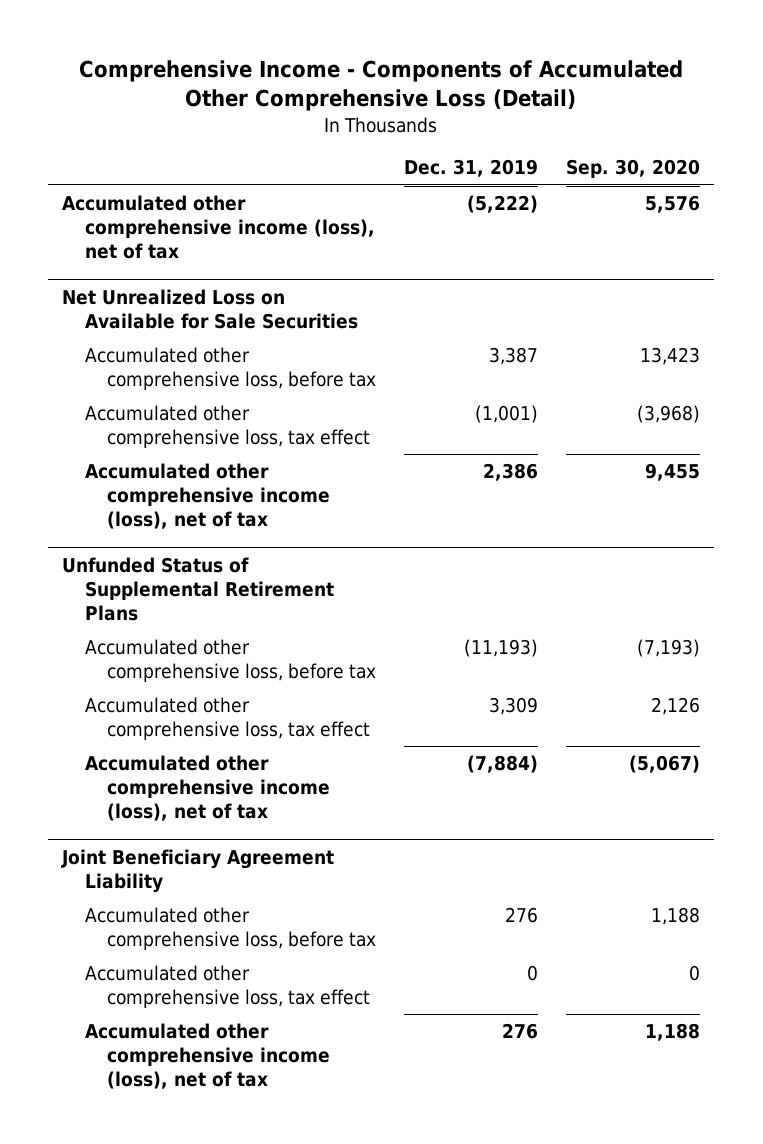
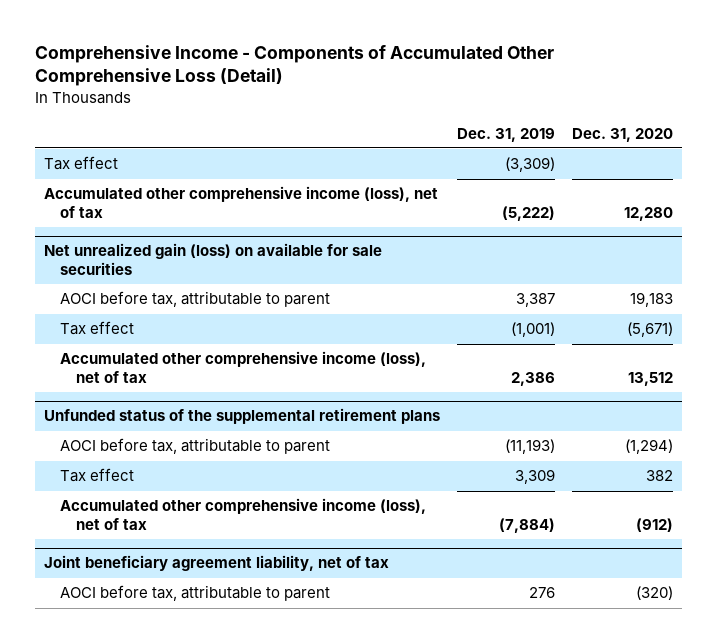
[566,159,701,179] Sep. 30, 2020 -> none
none -> [572,127,674,142] Dec. 31, 2020
none -> [43,156,118,171] Tax effect
[62,289,358,329] Net Unrealized Loss on Available for Sale Securities -> [43,243,382,275] Net unrealized gain (loss) on available for sale securities
[84,347,376,390] Accumulated other comprehensive loss, before tax -> [59,291,330,308] AOCI before tax, attributable to parent
[84,405,370,448] Accumulated other comprehensive loss, tax effect -> [59,321,134,336] Tax effect
[62,557,334,621] Unfunded Status of Supplemental Retirement Plans -> [43,408,440,425] Unfunded status of the supplemental retirement plans
[84,639,376,682] Accumulated other comprehensive loss, before tax -> [59,438,330,455] AOCI before tax, attributable to parent
[84,697,370,740] Accumulated other comprehensive loss, tax effect -> [59,468,134,483] Tax effect
[84,965,370,1008] Accumulated other comprehensive loss, tax effect -> none
[84,1023,330,1089] Accumulated other comprehensive income (loss), net of tax -> none
[61,849,335,893] Joint Beneficiary Agreement Liability -> [43,555,389,572] Joint beneficiary agreement liability, net of tax
[84,907,376,950] Accumulated other comprehensive loss, before tax -> [59,585,330,602] AOCI before tax, attributable to parent

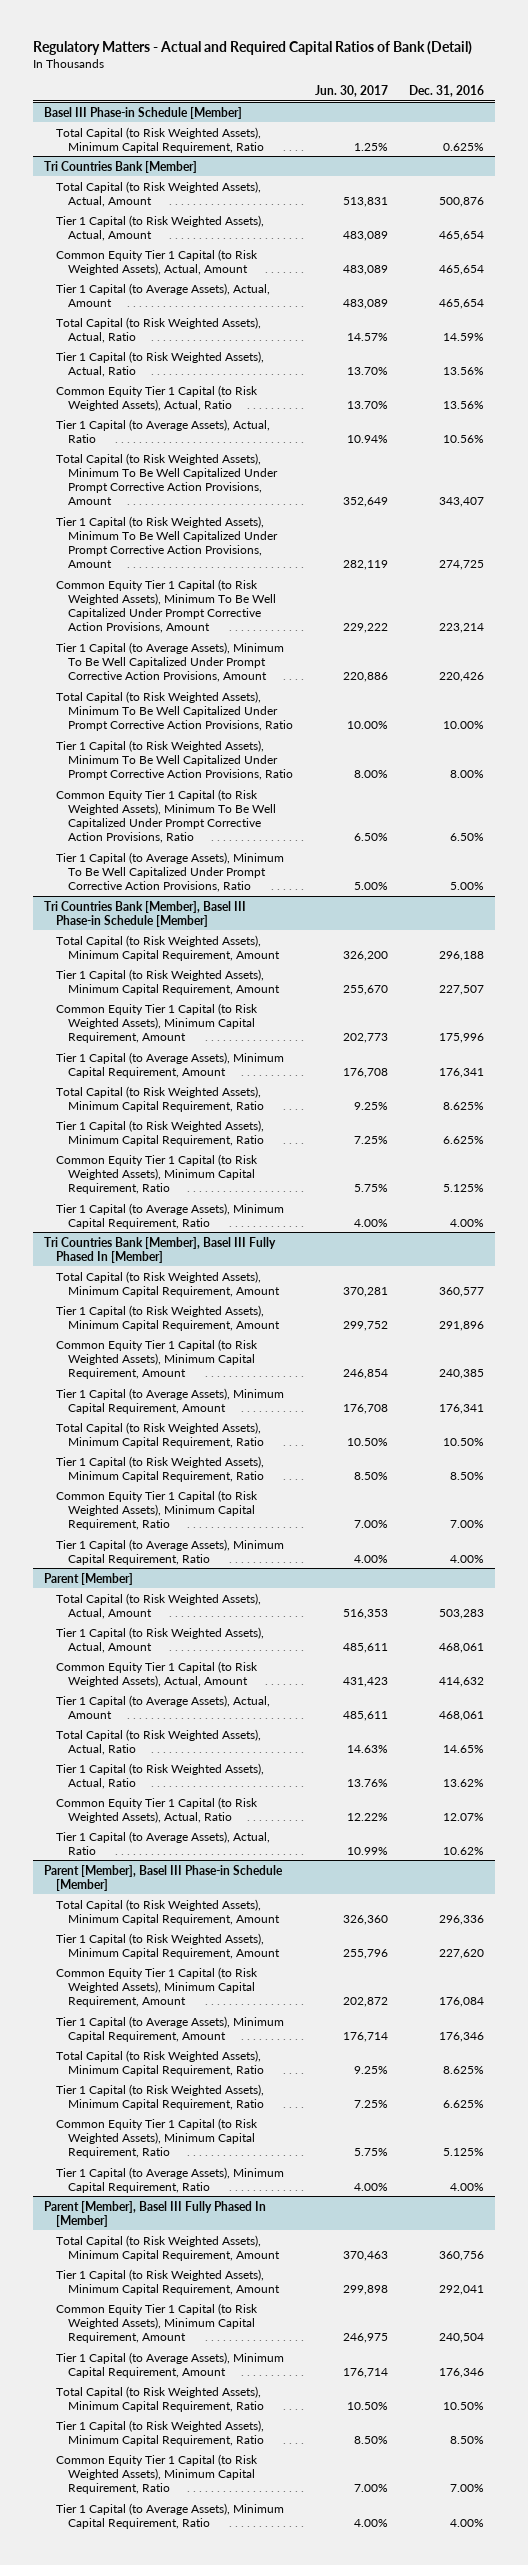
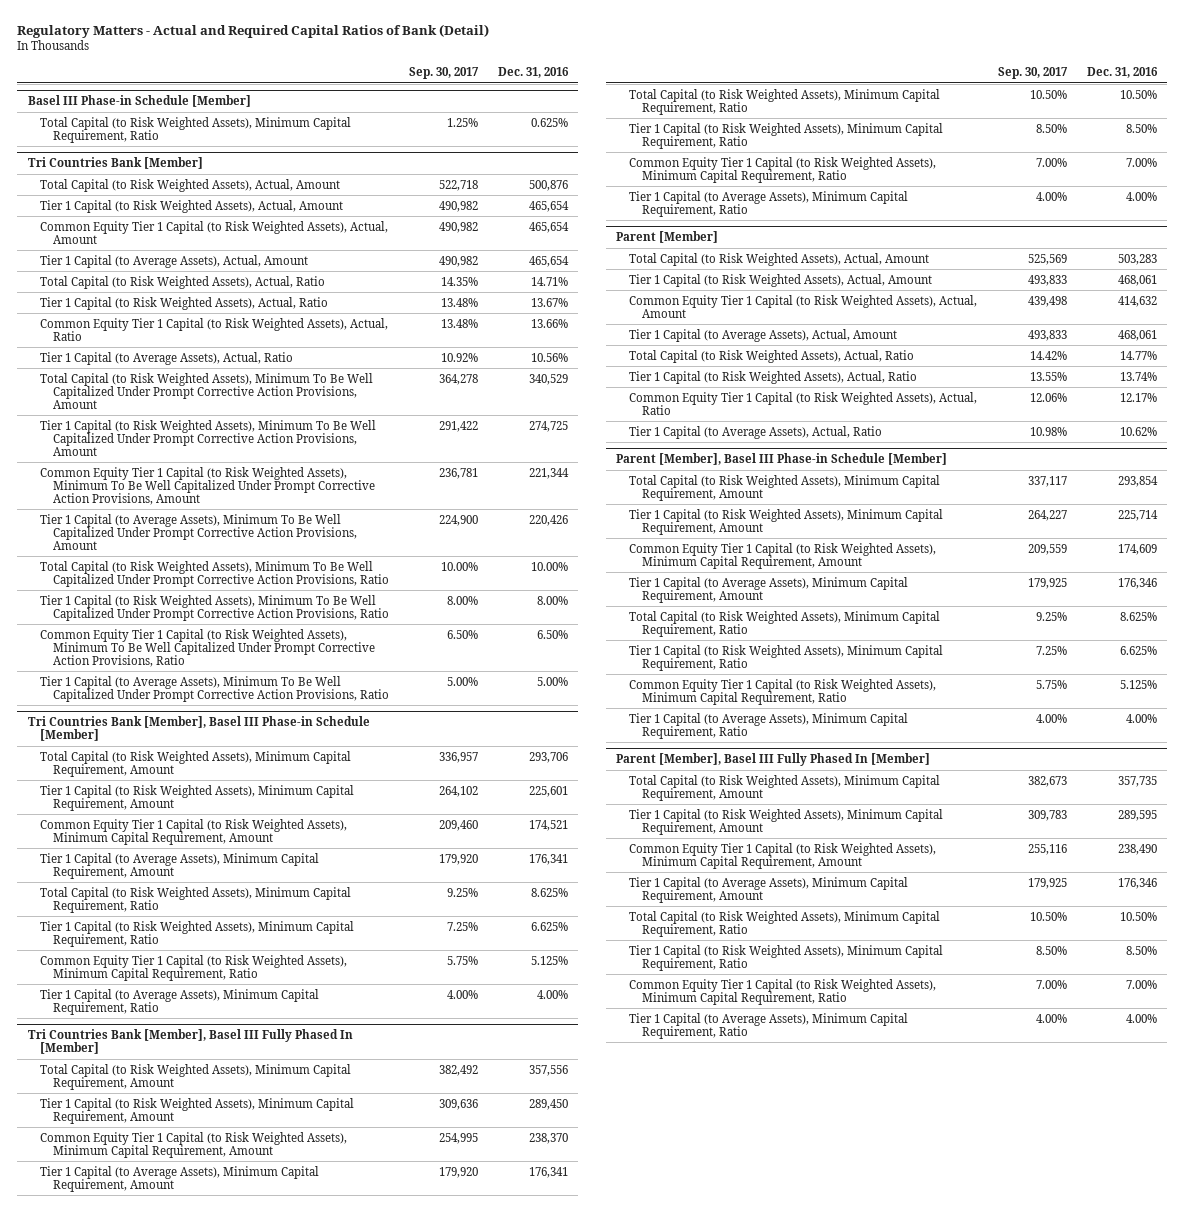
[314,85,388,98] Jun. 30, 2017 -> none
none -> [408,67,479,80] Sep. 30, 2017
[443,332,485,341] 14.59% -> [530,276,568,286] 14.71%
[443,366,485,375] 13.56% -> [530,297,568,307] 13.67%
[443,400,485,409] 13.56% -> [530,318,568,328] 13.66%
[439,496,485,507] 343,407 -> [528,373,568,385] 340,529
[439,622,485,633] 223,214 -> [528,467,569,479] 221,344
[439,950,485,961] 296,188 -> [528,751,568,763] 293,706
[439,984,485,995] 227,507 -> [528,785,568,797] 225,601
[439,1032,485,1043] 175,996 -> [528,819,568,831] 174,521
[439,1286,485,1297] 360,577 -> [528,1064,568,1076] 357,556
[439,1320,485,1331] 291,896 -> [528,1098,568,1110] 289,450
[439,1368,485,1379] 240,385 -> [528,1132,568,1144] 238,370
[443,1744,485,1753] 14.65% -> [1119,350,1157,360] 14.77%
[443,1778,485,1787] 13.62% -> [1119,371,1157,381] 13.74%
[443,1812,485,1821] 12.07% -> [1119,392,1157,402] 12.17%
[439,1914,485,1925] 296,336 -> [1117,475,1158,487] 293,854
[439,1948,485,1959] 227,620 -> [1117,509,1158,521] 225,714
[439,1996,485,2007] 176,084 -> [1117,543,1157,555] 174,609
[439,2250,485,2261] 360,756 -> [1117,775,1157,787] 357,735
[439,2284,485,2295] 292,041 -> [1117,809,1157,821] 289,595
[439,2332,485,2343] 240,504 -> [1117,843,1157,855] 238,490

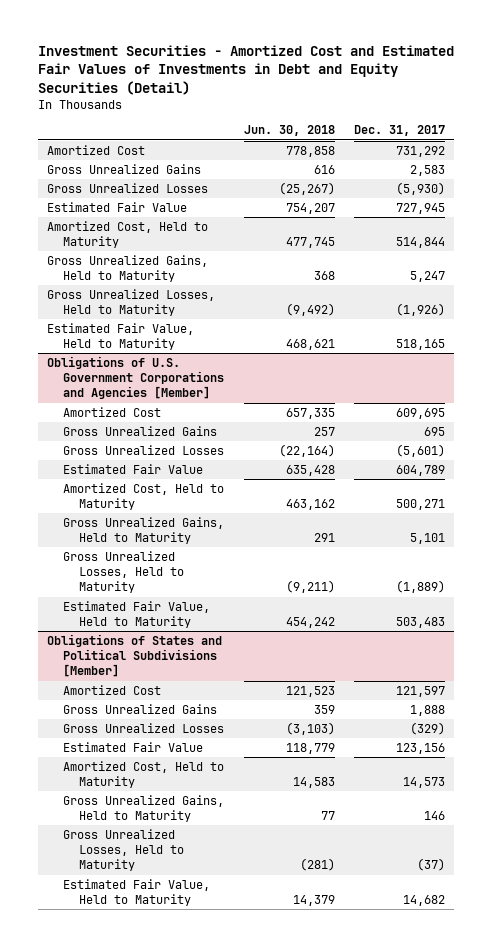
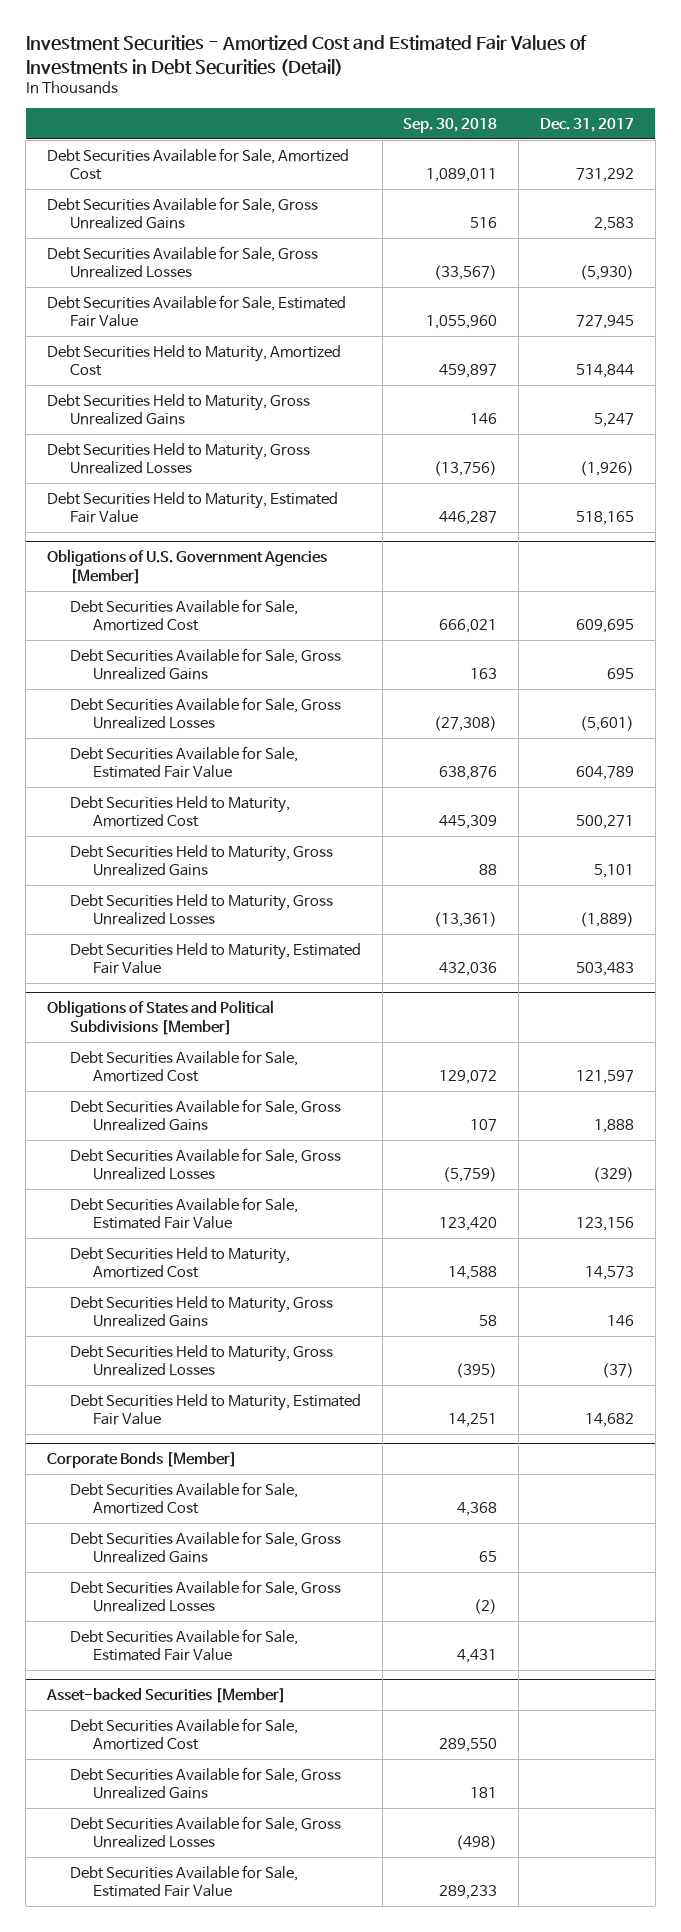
[37,44,454,95] Investment Securities - Amortized Cost and Estimated Fair Values of Investments in Debt and Equity Securities (Detail) -> [25,35,587,76] Investment Securities - Amortized Cost and Estimated Fair Values of Investments in Debt Securities (Detail)
[243,125,335,137] Jun. 30, 2018 -> none
none -> [403,118,498,134] Sep. 30, 2018
[47,144,146,155] Amortized Cost -> [47,147,350,181] Debt Securities Available for Sale, Amortized Cost
[47,163,202,174] Gross Unrealized Gains -> [47,196,319,230] Debt Securities Available for Sale, Gross Unrealized Gains
[47,182,209,193] Gross Unrealized Losses -> [47,245,319,279] Debt Securities Available for Sale, Gross Unrealized Losses
[47,201,188,212] Estimated Fair Value -> [47,294,347,328] Debt Securities Available for Sale, Estimated Fair Value
[47,220,209,249] Amortized Cost, Held to Maturity -> [47,344,342,377] Debt Securities Held to Maturity, Amortized Cost
[47,254,209,283] Gross Unrealized Gains, Held to Maturity -> [47,393,311,426] Debt Securities Held to Maturity, Gross Unrealized Gains
[47,288,216,317] Gross Unrealized Losses, Held to Maturity -> [47,442,311,475] Debt Securities Held to Maturity, Gross Unrealized Losses
[47,322,195,351] Estimated Fair Value, Held to Maturity -> [47,491,339,524] Debt Securities Held to Maturity, Estimated Fair Value
[47,355,225,400] Obligations of U.S. Government Corporations and Agencies [Member] -> [47,549,328,584] Obligations of U.S. Government Agencies [Member]
[63,406,162,417] Amortized Cost -> [70,598,299,632] Debt Securities Available for Sale, Amortized Cost
[63,425,218,436] Gross Unrealized Gains -> [70,647,342,681] Debt Securities Available for Sale, Gross Unrealized Gains
[63,444,225,455] Gross Unrealized Losses -> [70,696,342,730] Debt Securities Available for Sale, Gross Unrealized Losses
[63,463,204,474] Estimated Fair Value -> [70,745,299,779] Debt Securities Available for Sale, Estimated Fair Value
[63,482,225,511] Amortized Cost, Held to Maturity -> [70,795,291,828] Debt Securities Held to Maturity, Amortized Cost
[63,516,225,545] Gross Unrealized Gains, Held to Maturity -> [70,844,334,877] Debt Securities Held to Maturity, Gross Unrealized Gains
[63,550,185,594] Gross Unrealized Losses, Held to Maturity -> [70,893,334,926] Debt Securities Held to Maturity, Gross Unrealized Losses
[63,600,211,629] Estimated Fair Value, Held to Maturity -> [70,942,362,975] Debt Securities Held to Maturity, Estimated Fair Value
[63,684,162,695] Amortized Cost -> [70,1049,299,1083] Debt Securities Available for Sale, Amortized Cost
[63,703,218,714] Gross Unrealized Gains -> [70,1098,342,1132] Debt Securities Available for Sale, Gross Unrealized Gains
[63,722,225,733] Gross Unrealized Losses -> [70,1147,342,1181] Debt Securities Available for Sale, Gross Unrealized Losses
[63,741,204,752] Estimated Fair Value -> [70,1196,299,1230] Debt Securities Available for Sale, Estimated Fair Value
[63,760,225,789] Amortized Cost, Held to Maturity -> [70,1246,291,1279] Debt Securities Held to Maturity, Amortized Cost
[63,794,225,823] Gross Unrealized Gains, Held to Maturity -> [70,1295,334,1328] Debt Securities Held to Maturity, Gross Unrealized Gains
[63,828,185,872] Gross Unrealized Losses, Held to Maturity -> [70,1344,334,1377] Debt Securities Held to Maturity, Gross Unrealized Losses
[63,878,211,907] Estimated Fair Value, Held to Maturity -> [70,1393,362,1426] Debt Securities Held to Maturity, Estimated Fair Value
none -> [47,1452,238,1469] Corporate Bonds [Member]
none -> [70,1481,299,1515] Debt Securities Available for Sale, Amortized Cost
none -> [70,1530,342,1564] Debt Securities Available for Sale, Gross Unrealized Gains
none -> [70,1579,342,1613] Debt Securities Available for Sale, Gross Unrealized Losses
none -> [70,1628,299,1662] Debt Securities Available for Sale, Estimated Fair Value
none -> [46,1688,287,1704] Asset-backed Securities [Member]
none -> [70,1717,299,1751] Debt Securities Available for Sale, Amortized Cost
none -> [70,1766,342,1800] Debt Securities Available for Sale, Gross Unrealized Gains
none -> [70,1815,342,1849] Debt Securities Available for Sale, Gross Unrealized Losses
none -> [70,1864,299,1898] Debt Securities Available for Sale, Estimated Fair Value

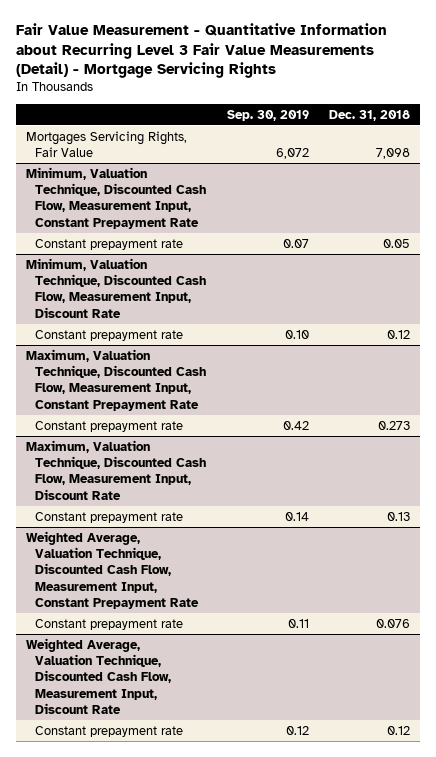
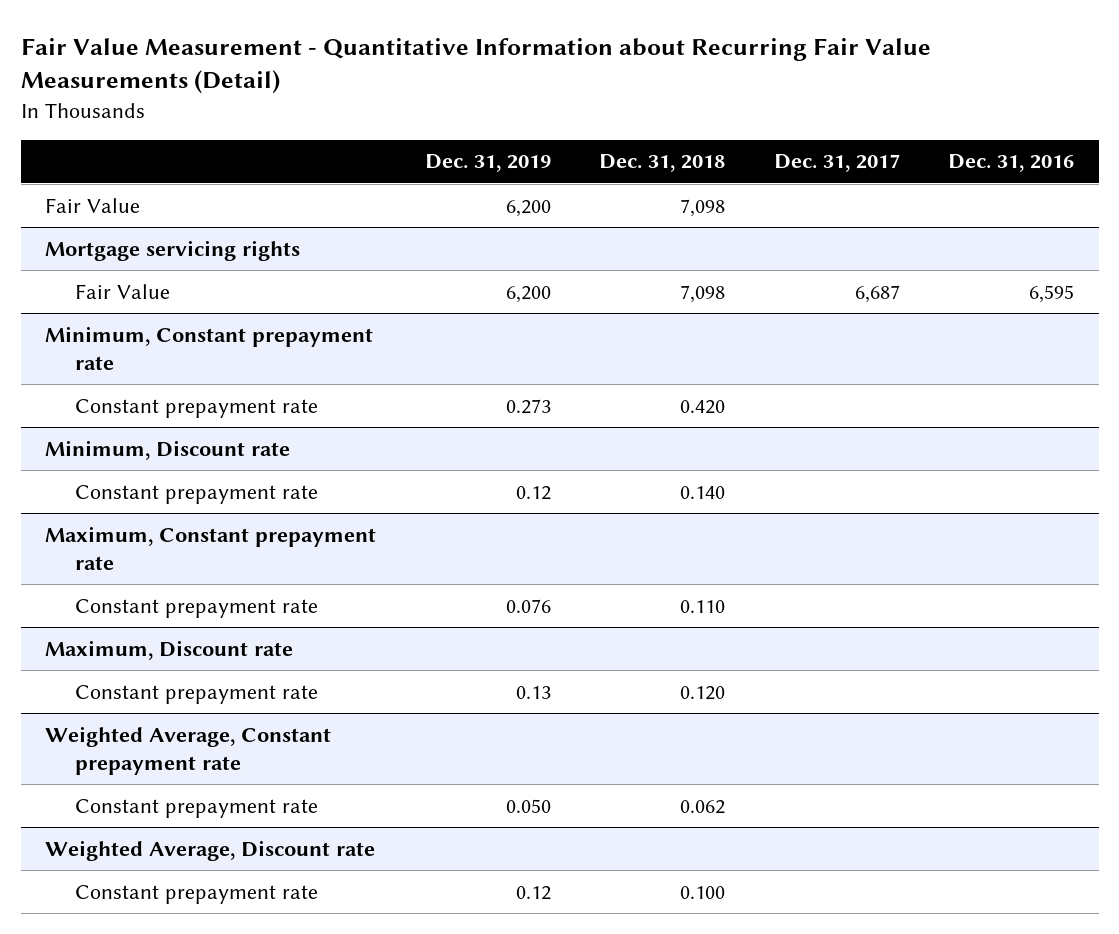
[15,23,387,79] Fair Value Measurement - Quantitative Information about Recurring Level 3 Fair Value Measurements (Detail) - Mortgage Servicing Rights -> [20,37,931,95] Fair Value Measurement - Quantitative Information about Recurring Fair Value Measurements (Detail)
[226,109,309,121] Sep. 30, 2019 -> none
none -> [424,154,551,173] Dec. 31, 2019
none -> [773,154,900,173] Dec. 31, 2017
none -> [948,154,1075,173] Dec. 31, 2016
[25,166,207,229] Minimum, Valuation Technique, Discounted Cash Flow, Measurement Input, Constant Prepayment Rate -> none
[25,257,207,318] Minimum, Valuation Technique, Discounted Cash Flow, Measurement Input, Discount Rate -> none
[25,348,207,411] Maximum, Valuation Technique, Discounted Cash Flow, Measurement Input, Constant Prepayment Rate -> none
[25,439,207,500] Maximum, Valuation Technique, Discounted Cash Flow, Measurement Input, Discount Rate -> none
[25,530,200,610] Weighted Average, Valuation Technique, Discounted Cash Flow, Measurement Input, Constant Prepayment Rate -> none
[25,637,172,715] Weighted Average, Valuation Technique, Discounted Cash Flow, Measurement Input, Discount Rate -> none
[25,130,187,158] Mortgages Servicing Rights, Fair Value -> [44,197,140,213] Fair Value
none -> [44,239,300,261] Mortgage servicing rights
none -> [75,283,171,299] Fair Value
none -> [44,325,373,370] Minimum, Constant prepayment rate
[383,238,411,248] 0.05 -> [680,399,726,414] 0.420
none -> [44,439,290,460] Minimum, Discount rate
[387,329,411,339] 0.12 -> [680,485,726,499] 0.140
none -> [44,525,376,570] Maximum, Constant prepayment rate
[378,420,411,430] 0.273 -> [680,599,726,613] 0.110
none -> [44,639,293,660] Maximum, Discount rate
[387,511,411,521] 0.13 -> [680,685,726,700] 0.120
none -> [44,725,331,775] Weighted Average, Constant prepayment rate
[376,618,411,628] 0.076 -> [680,799,726,814] 0.062
none -> [44,839,375,861] Weighted Average, Discount rate
[387,725,411,735] 0.12 -> [680,885,726,899] 0.100

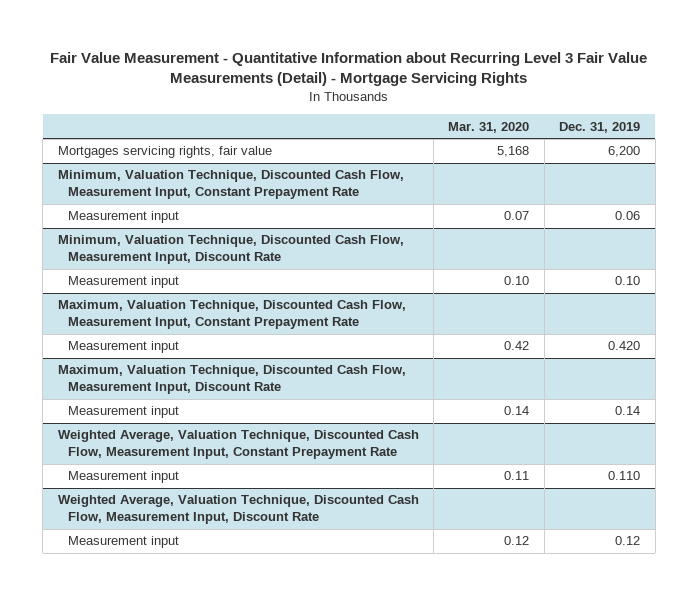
[20,37,931,95] Fair Value Measurement - Quantitative Information about Recurring Fair Value Measurements (Detail) -> [49,52,647,87] Fair Value Measurement - Quantitative Information about Recurring Level 3 Fair Value Measurements (Detail) - Mortgage Servicing Rights
[599,154,726,173] Dec. 31, 2018 -> none
[773,154,900,173] Dec. 31, 2017 -> none
[948,154,1075,173] Dec. 31, 2016 -> none
none -> [448,121,530,133] Mar. 31, 2020
[44,239,300,261] Mortgage servicing rights -> none
[75,283,171,299] Fair Value -> none
[44,325,373,370] Minimum, Constant prepayment rate -> none
[75,398,319,418] Constant prepayment rate -> none
[44,439,290,460] Minimum, Discount rate -> none
[75,484,319,504] Constant prepayment rate -> none
[44,525,376,570] Maximum, Constant prepayment rate -> none
[75,598,319,618] Constant prepayment rate -> none
[44,639,293,660] Maximum, Discount rate -> none
[75,684,319,704] Constant prepayment rate -> none
[44,725,331,775] Weighted Average, Constant prepayment rate -> none
[75,798,319,818] Constant prepayment rate -> none
[44,839,375,861] Weighted Average, Discount rate -> none
[44,197,140,213] Fair Value -> [57,146,272,159] Mortgages servicing rights, fair value
none -> [57,170,404,200] Minimum, Valuation Technique, Discounted Cash Flow, Measurement Input, Constant Prepayment Rate
none -> [68,211,180,224] Measurement input
none -> [57,235,404,265] Minimum, Valuation Technique, Discounted Cash Flow, Measurement Input, Discount Rate
none -> [68,276,180,289] Measurement input
none -> [57,300,406,330] Maximum, Valuation Technique, Discounted Cash Flow, Measurement Input, Constant Prepayment Rate
none -> [68,341,180,354] Measurement input
none -> [57,365,406,395] Maximum, Valuation Technique, Discounted Cash Flow, Measurement Input, Discount Rate
none -> [68,406,180,419] Measurement input
none -> [57,430,419,460] Weighted Average, Valuation Technique, Discounted Cash Flow, Measurement Input, Constant Prepayment Rate
none -> [68,471,180,484] Measurement input
none -> [57,495,419,525] Weighted Average, Valuation Technique, Discounted Cash Flow, Measurement Input, Discount Rate
[75,884,319,904] Constant prepayment rate -> [68,536,180,549] Measurement input

